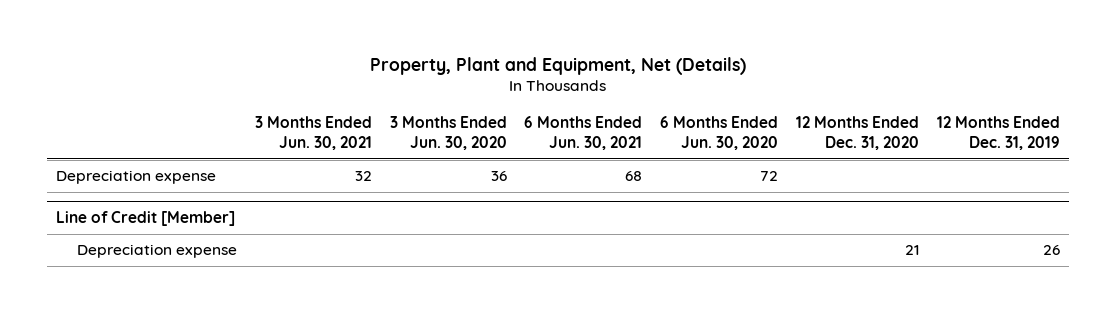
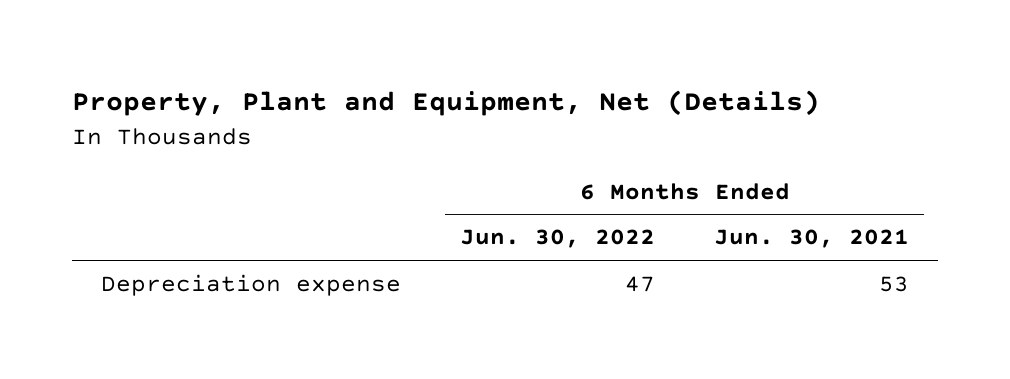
[254,116,372,151] 3 Months Ended Jun. 30, 2021 -> none
[389,116,507,151] 3 Months Ended Jun. 30, 2020 -> none
[660,116,779,151] 6 Months Ended Jun. 30, 2020 -> none
[795,116,919,151] 12 Months Ended Dec. 31, 2020 -> none
[936,116,1060,151] 12 Months Ended Dec. 31, 2019 -> none
none -> [460,229,656,249] Jun. 30, 2022
[55,211,235,227] Line of Credit [Member] -> none
[77,244,238,259] Depreciation expense -> none
[625,171,643,182] 68 -> [878,276,909,293] 53

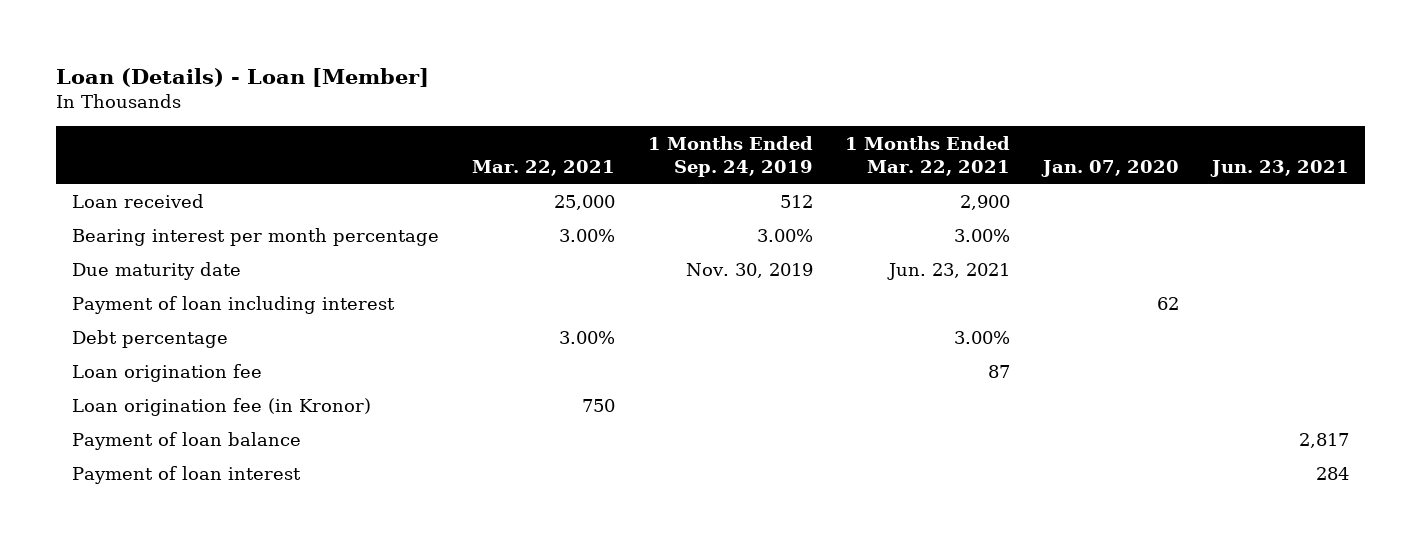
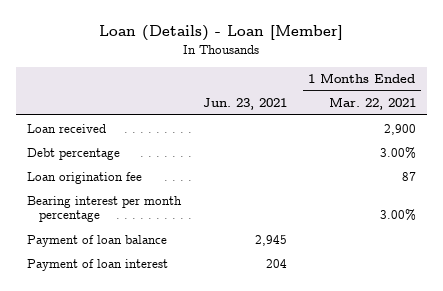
[471,159,615,176] Mar. 22, 2021 -> none
[647,135,813,177] 1 Months Ended Sep. 24, 2019 -> none
[1041,159,1180,177] Jan. 07, 2020 -> none
[72,261,242,280] Due maturity date -> none
[72,295,396,314] Payment of loan including interest -> none
[72,397,372,416] Loan origination fee (in Kronor) -> none
[72,227,440,246] Bearing interest per month percentage -> [26,195,182,223] Bearing interest per month percentage
[1298,432,1349,448] 2,817 -> [254,234,287,246] 2,945
[1315,466,1349,480] 284 -> [265,258,287,268] 204

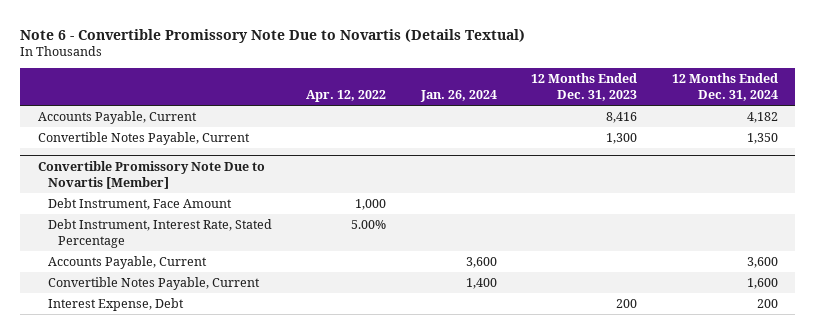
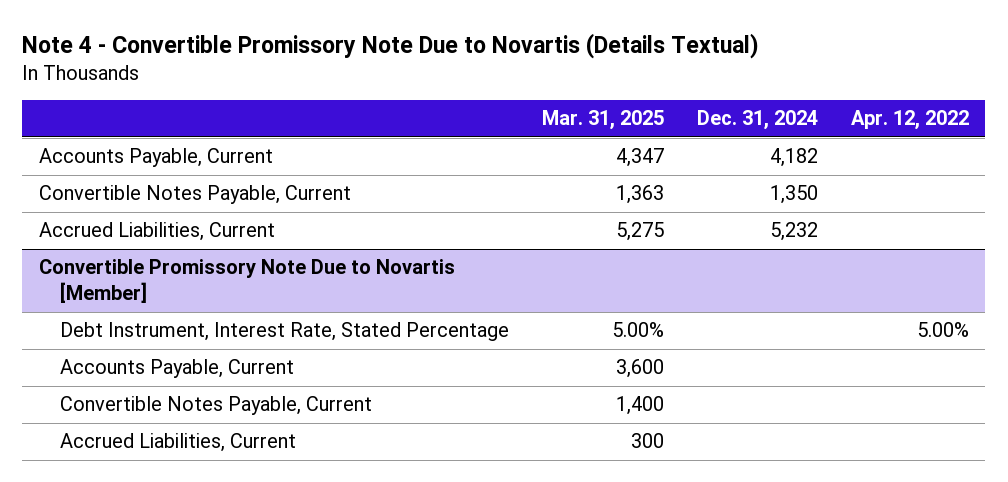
[20,28,526,43] Note 6 - Convertible Promissory Note Due to Novartis (Details Textual) -> [22,33,760,60] Note 4 - Convertible Promissory Note Due to Novartis (Details Textual)
[419,89,497,102] Jan. 26, 2024 -> none
[531,73,638,101] 12 Months Ended Dec. 31, 2023 -> none
[671,73,778,101] 12 Months Ended Dec. 31, 2024 -> none
none -> [541,110,664,131] Mar. 31, 2025
none -> [696,110,818,131] Dec. 31, 2024
none -> [38,222,275,242] Accrued Liabilities, Current
[48,197,233,210] Debt Instrument, Face Amount -> none
[48,297,185,311] Interest Expense, Debt -> none
none -> [59,433,296,453] Accrued Liabilities, Current

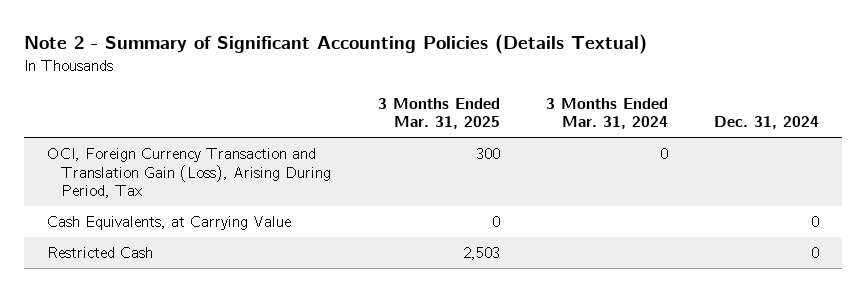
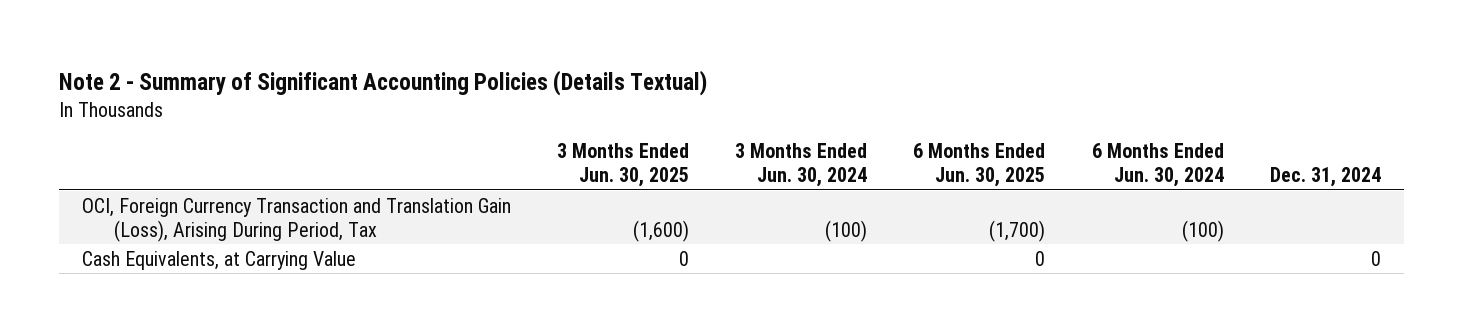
[377,97,500,130] 3 Months Ended Mar. 31, 2025 -> none
[545,97,668,130] 3 Months Ended Mar. 31, 2024 -> none
none -> [556,143,689,188] 3 Months Ended Jun. 30, 2025
none -> [735,143,868,188] 3 Months Ended Jun. 30, 2024
none -> [913,143,1046,188] 6 Months Ended Jun. 30, 2025
none -> [1091,143,1224,188] 6 Months Ended Jun. 30, 2024
[47,247,154,259] Restricted Cash -> none

